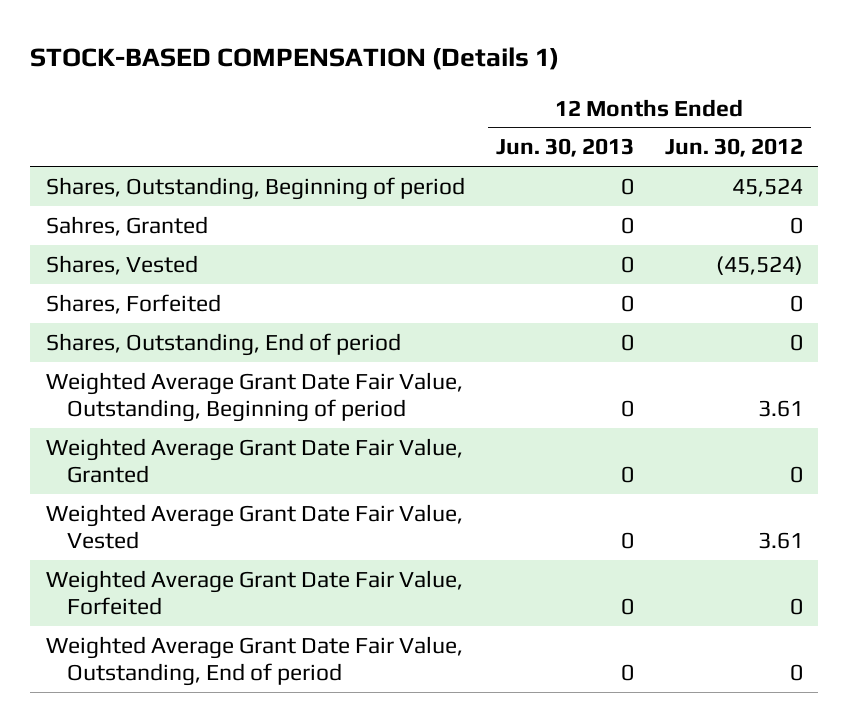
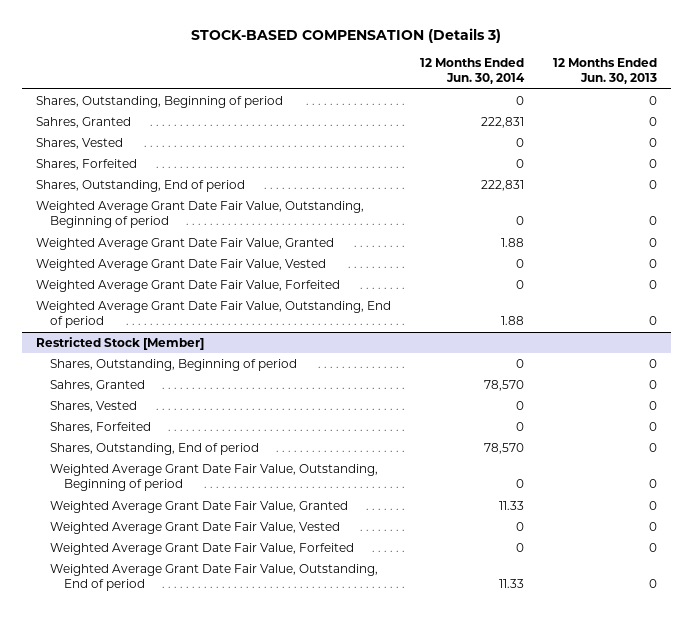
[30,47,560,71] STOCK-BASED COMPENSATION (Details 1) -> [191,28,502,44] STOCK-BASED COMPENSATION (Details 3)
[664,138,803,158] Jun. 30, 2012 -> none
none -> [419,58,525,85] 12 Months Ended Jun. 30, 2014
none -> [36,336,205,350] Restricted Stock [Member]
none -> [49,358,297,371] Shares, Outstanding, Beginning of period
none -> [49,379,145,391] Sahres, Granted
none -> [49,400,137,412] Shares, Vested
none -> [49,421,151,433] Shares, Forfeited
none -> [49,442,259,455] Shares, Outstanding, End of period
none -> [49,463,378,492] Weighted Average Grant Date Fair Value, Outstanding, Beginning of period
none -> [49,500,348,513] Weighted Average Grant Date Fair Value, Granted
none -> [49,521,340,534] Weighted Average Grant Date Fair Value, Vested
none -> [49,542,354,555] Weighted Average Grant Date Fair Value, Forfeited
none -> [49,563,378,592] Weighted Average Grant Date Fair Value, Outstanding, End of period

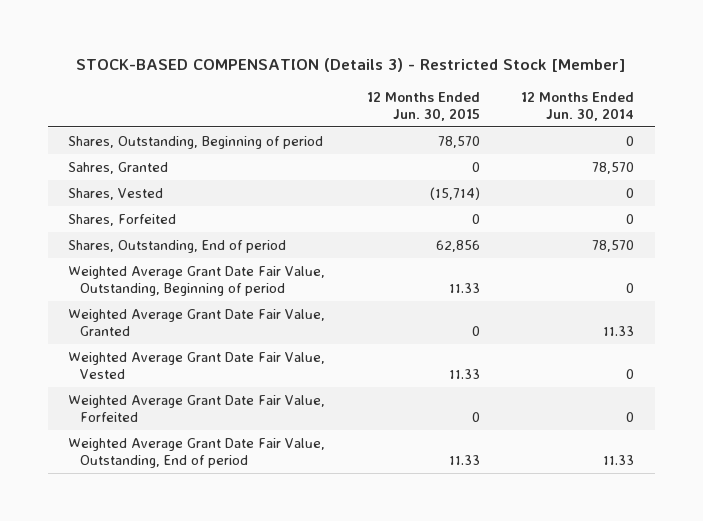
[191,28,502,44] STOCK-BASED COMPENSATION (Details 3) -> [76,57,626,72] STOCK-BASED COMPENSATION (Details 3) - Restricted Stock [Member]
[552,58,657,85] 12 Months Ended Jun. 30, 2013 -> none
none -> [366,92,480,121] 12 Months Ended Jun. 30, 2015
[36,116,132,128] Sahres, Granted -> none
[36,137,124,149] Shares, Vested -> none
[36,158,138,170] Shares, Forfeited -> none
[36,179,246,192] Shares, Outstanding, End of period -> none
[36,200,365,229] Weighted Average Grant Date Fair Value, Outstanding, Beginning of period -> none
[36,237,335,250] Weighted Average Grant Date Fair Value, Granted -> none
[36,258,327,271] Weighted Average Grant Date Fair Value, Vested -> none
[36,279,341,292] Weighted Average Grant Date Fair Value, Forfeited -> none
[36,300,392,329] Weighted Average Grant Date Fair Value, Outstanding, End of period -> none
[36,336,205,350] Restricted Stock [Member] -> none
[49,358,297,371] Shares, Outstanding, Beginning of period -> none

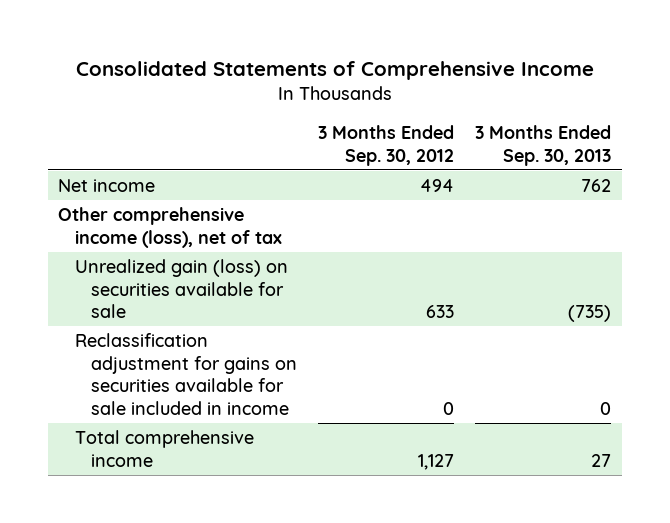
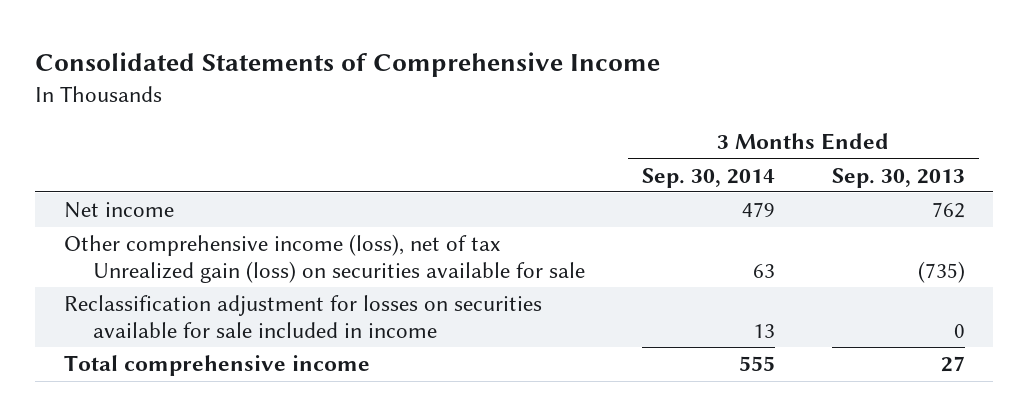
[318,124,455,166] 3 Months Ended Sep. 30, 2012 -> none
none -> [641,167,775,188] Sep. 30, 2014
[58,206,282,248] Other comprehensive income (loss), net of tax -> none
[74,258,288,319] Unrealized gain (loss) on securities available for sale -> [63,234,585,283] Other comprehensive income (loss), net of tax Unrealized gain (loss) on securities available for sale
[74,332,297,416] Reclassification adjustment for gains on securities available for sale included in income -> [63,295,542,338] Reclassification adjustment for losses on securities available for sale included in income

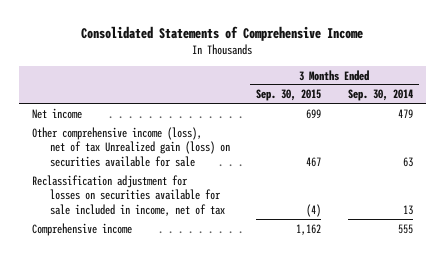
[831,167,965,188] Sep. 30, 2013 -> none
none -> [256,89,322,102] Sep. 30, 2015
[63,295,542,338] Reclassification adjustment for losses on securities available for sale included in income -> [32,174,225,216] Reclassification adjustment for losses on securities available for sale included in income, net of tax
[63,355,370,377] Total comprehensive income -> [32,222,133,236] Comprehensive income

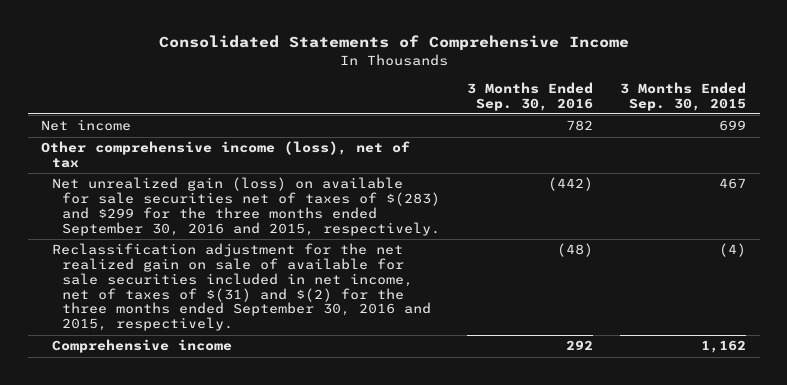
[347,89,413,102] Sep. 30, 2014 -> none
none -> [467,81,594,111] 3 Months Ended Sep. 30, 2016
none -> [41,141,411,169] Other comprehensive income (loss), net of tax
[32,126,230,167] Other comprehensive income (loss), net of tax Unrealized gain (loss) on securities available for sale -> [51,177,441,236] Net unrealized gain (loss) on available for sale securities net of taxes of $(283) and $299 for the three months ended September 30, 2016 and 2015, respectively.
[32,174,225,216] Reclassification adjustment for losses on securities available for sale included in income, net of tax -> [51,243,432,332] Reclassification adjustment for the net realized gain on sale of available for sale securities included in net income, net of taxes of $(31) and $(2) for the three months ended September 30, 2016 and 2015, respectively.

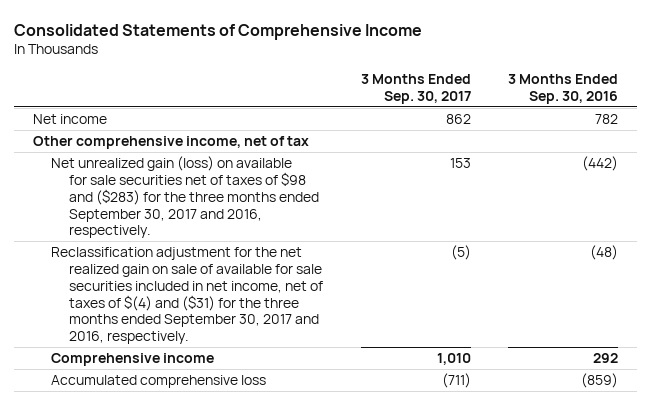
[620,81,747,111] 3 Months Ended Sep. 30, 2015 -> none
none -> [360,74,471,105] 3 Months Ended Sep. 30, 2017
[41,141,411,169] Other comprehensive income (loss), net of tax -> [32,135,309,149] Other comprehensive income, net of tax
[51,177,441,236] Net unrealized gain (loss) on available for sale securities net of taxes of $(283) and $299 for the three months ended September 30, 2016 and 2015, respectively. -> [50,155,320,239] Net unrealized gain (loss) on available for sale securities net of taxes of $98 and ($283) for the three months ended September 30, 2017 and 2016, respectively.
[51,243,432,332] Reclassification adjustment for the net realized gain on sale of available for sale securities included in net income, net of taxes of $(31) and $(2) for the three months ended September 30, 2016 and 2015, respectively. -> [50,246,324,345] Reclassification adjustment for the net realized gain on sale of available for sale securities included in net income, net of taxes of $(4) and ($31) for the three months ended September 30, 2017 and 2016, respectively.
none -> [50,374,266,388] Accumulated comprehensive loss

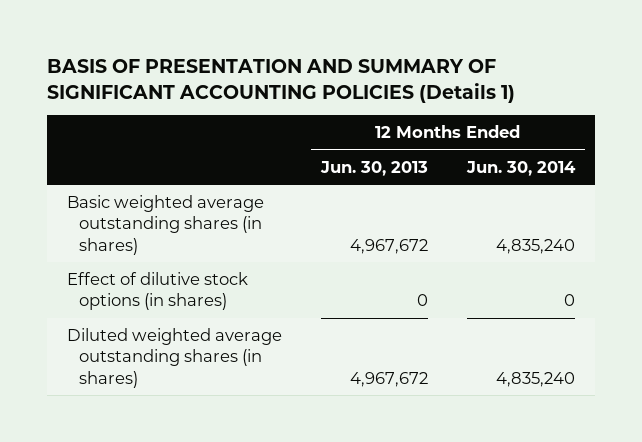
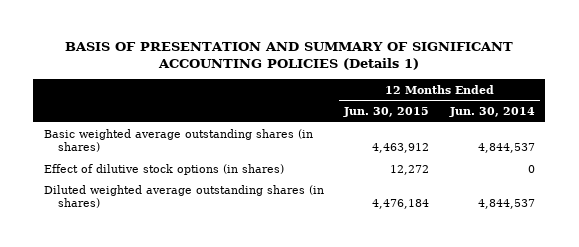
[320,160,429,176] Jun. 30, 2013 -> none
none -> [343,107,430,118] Jun. 30, 2015
[496,238,576,254] 4,835,240 -> [477,143,535,154] 4,844,537
[496,371,576,387] 4,835,240 -> [477,199,535,210] 4,844,537

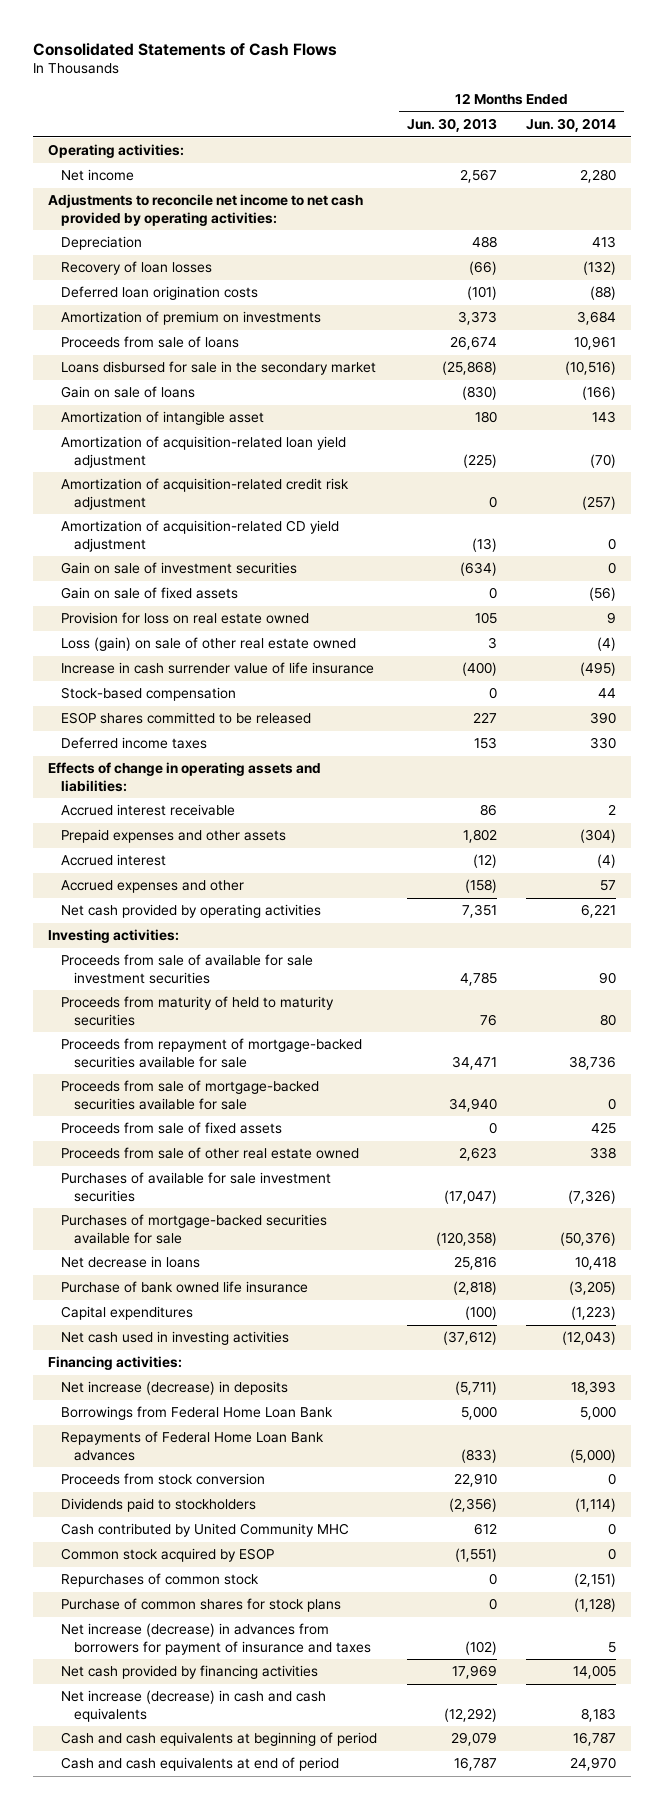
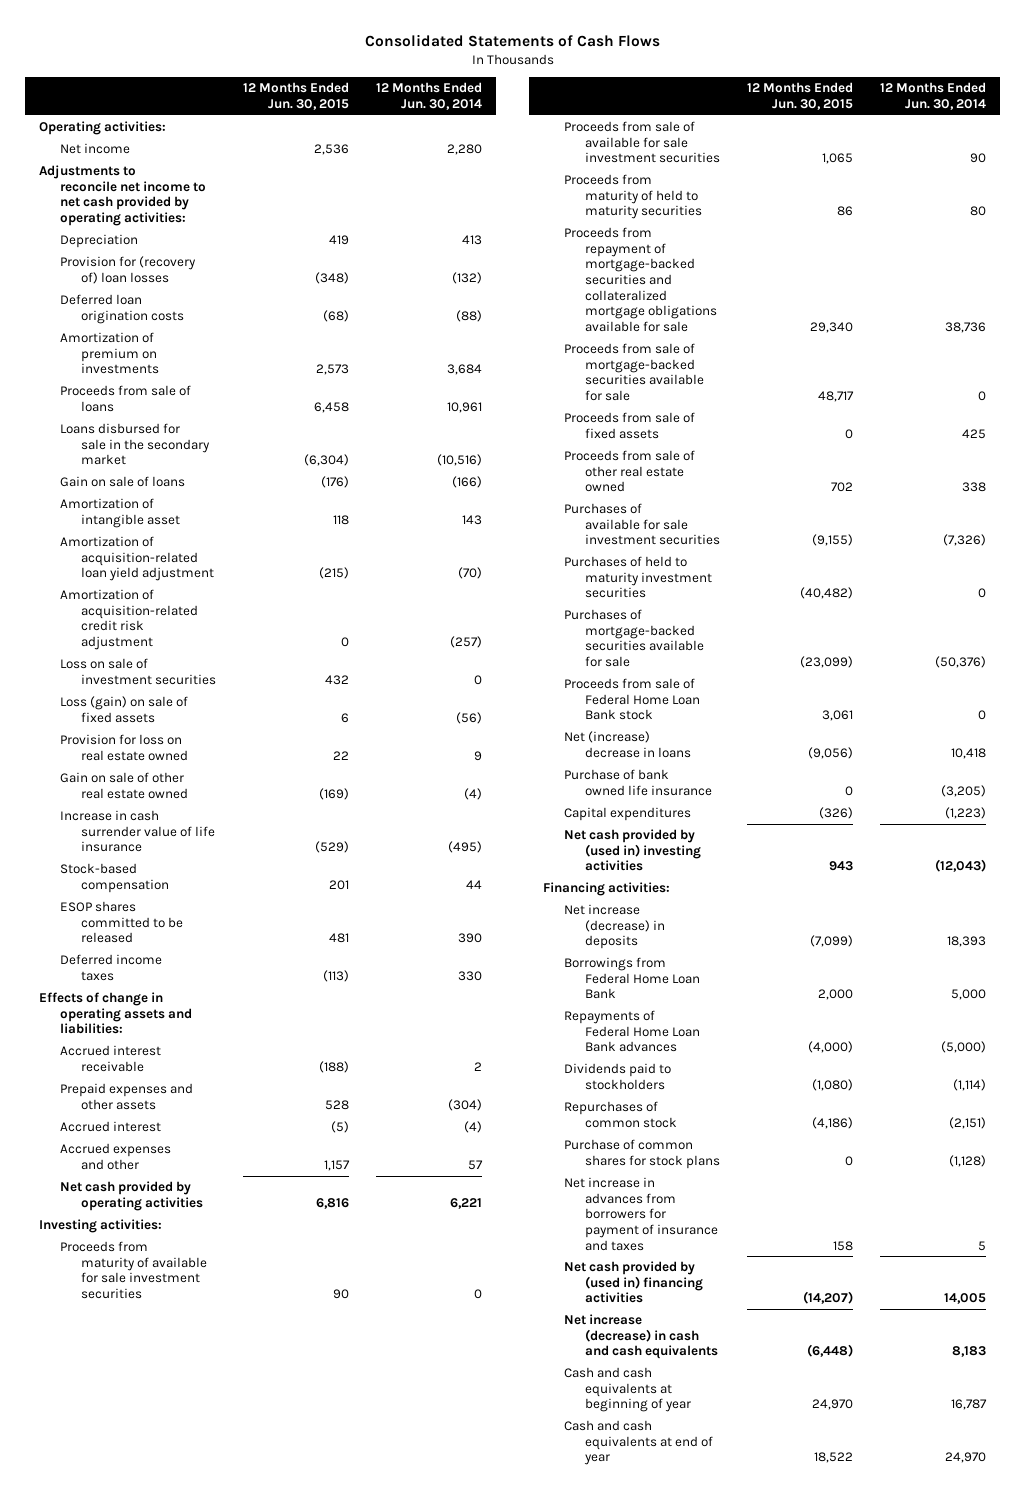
[406,118,497,133] Jun. 30, 2013 -> none
none -> [243,82,350,110] 12 Months Ended Jun. 30, 2015
[61,261,213,276] Recovery of loan losses -> [59,256,196,284] Provision for (recovery of) loan losses
[61,520,340,552] Amortization of acquisition-related CD yield adjustment -> none
[61,562,298,575] Gain on sale of investment securities -> [59,658,217,685] Loss on sale of investment securities
[61,587,239,600] Gain on sale of fixed assets -> [59,696,188,723] Loss (gain) on sale of fixed assets
[61,637,357,652] Loss (gain) on sale of other real estate owned -> [59,772,189,799] Gain on sale of other real estate owned
none -> [59,1241,208,1300] Proceeds from maturity of available for sale investment securities
[61,1038,363,1068] Proceeds from repayment of mortgage-backed securities available for sale -> [563,227,718,332] Proceeds from repayment of mortgage-backed securities and collateralized mortgage obligations available for sale
none -> [563,556,713,599] Purchases of held to maturity investment securities
none -> [563,678,701,721] Proceeds from sale of Federal Home Loan Bank stock
[61,1256,201,1269] Net decrease in loans -> [563,731,692,758] Net (increase) decrease in loans
[61,1331,290,1346] Net cash used in investing activities -> [563,829,702,872] Net cash provided by (used in) investing activities
[61,1473,266,1486] Proceeds from stock conversion -> none
[61,1523,350,1538] Cash contributed by United Community MHC -> none
[61,1548,275,1563] Common stock acquired by ESOP -> none
[61,1623,372,1655] Net increase (decrease) in advances from borrowers for payment of insurance and taxes -> [563,1177,719,1251] Net increase in advances from borrowers for payment of insurance and taxes
[61,1665,319,1680] Net cash provided by financing activities -> [563,1261,704,1304] Net cash provided by (used in) financing activities
[61,1732,378,1747] Cash and cash equivalents at beginning of period -> [563,1367,692,1413] Cash and cash equivalents at beginning of year
[61,1757,340,1772] Cash and cash equivalents at end of period -> [563,1420,714,1466] Cash and cash equivalents at end of year

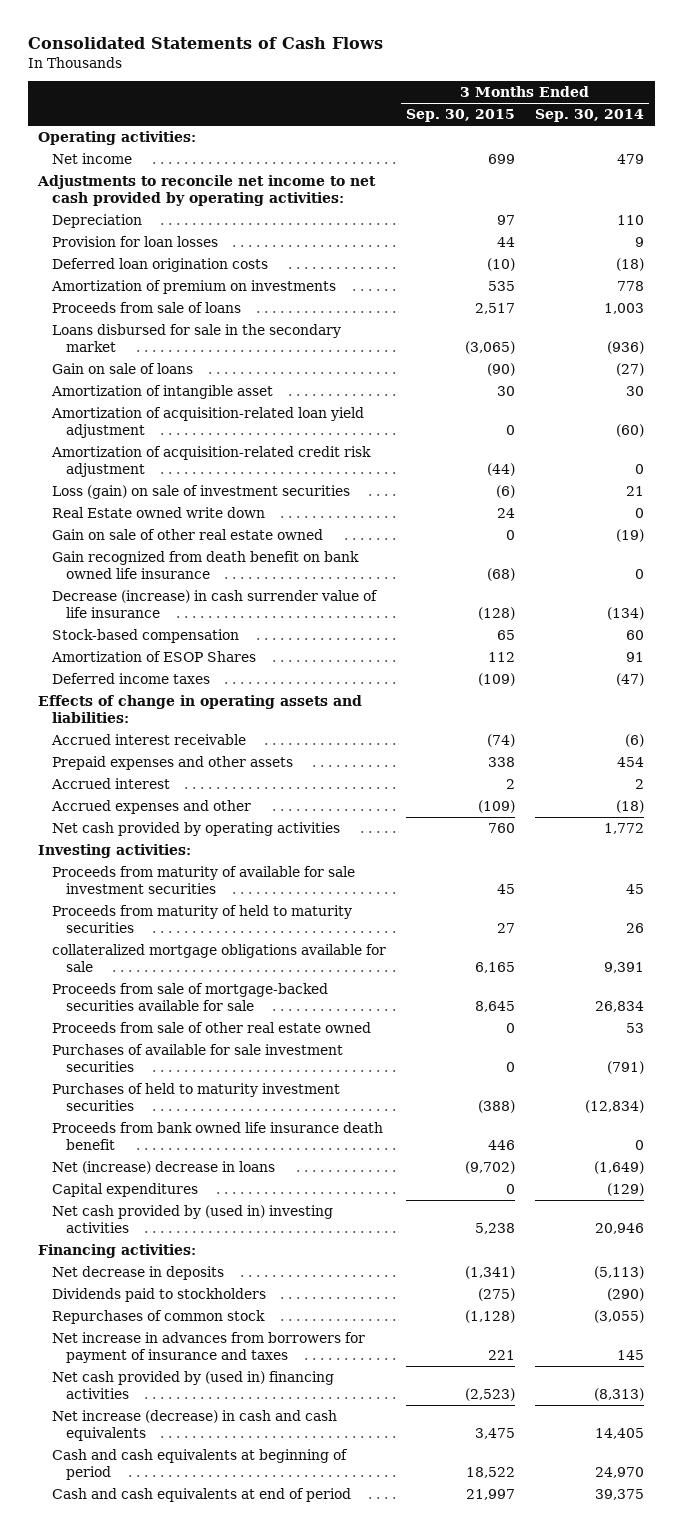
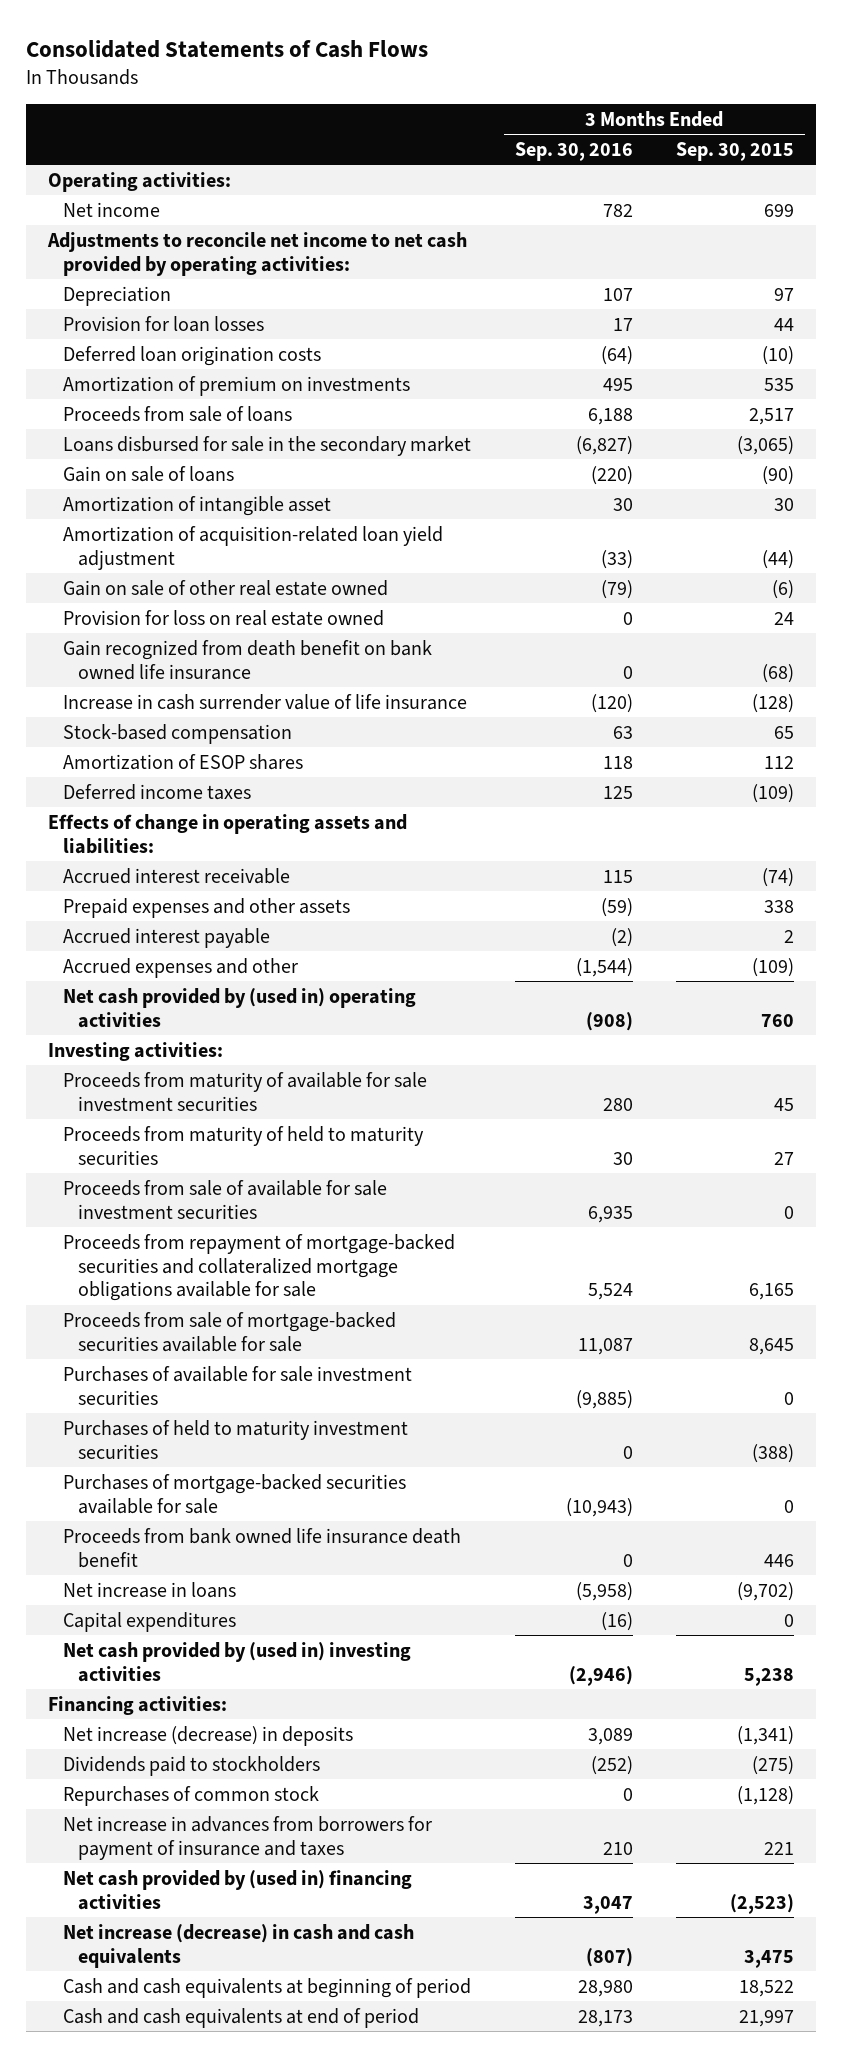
[535,109,645,123] Sep. 30, 2014 -> none
none -> [514,141,633,161] Sep. 30, 2016
[50,445,371,477] Amortization of acquisition-related credit risk adjustment -> none
[51,484,350,499] Loss (gain) on sale of investment securities -> none
[51,506,265,518] Real Estate owned write down -> none
[506,424,516,435] 0 -> [762,549,795,569] (44)
[506,529,516,540] 0 -> [772,579,795,599] (6)
none -> [62,609,384,626] Provision for loss on real estate owned
[51,589,378,618] Decrease (increase) in cash surrender value of life insurance -> [62,693,467,710] Increase in cash surrender value of life insurance
[50,650,256,662] Amortization of ESOP Shares -> [62,753,303,770] Amortization of ESOP shares
[50,777,170,789] Accrued interest -> [62,927,270,948] Accrued interest payable
[51,821,340,836] Net cash provided by operating activities -> [62,987,416,1028] Net cash provided by (used in) operating activities
none -> [62,1179,387,1219] Proceeds from sale of available for sale investment securities
[51,943,386,972] collateralized mortgage obligations available for sale -> [62,1233,455,1302] Proceeds from repayment of mortgage-backed securities and collateralized mortgage obligations available for sale
[51,1021,371,1033] Proceeds from sale of other real estate owned -> none
none -> [62,1473,406,1514] Purchases of mortgage-backed securities available for sale
[51,1160,275,1174] Net (increase) decrease in loans -> [62,1581,236,1598] Net increase in loans
[51,1265,224,1280] Net decrease in deposits -> [62,1725,353,1746] Net increase (decrease) in deposits

